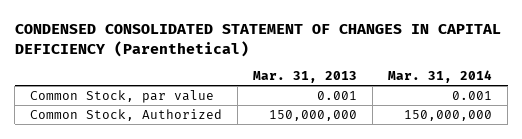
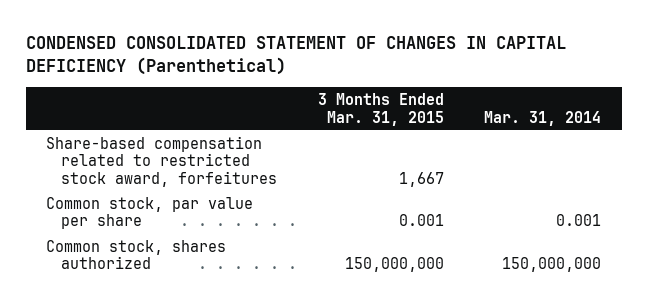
[253,71,358,84] Mar. 31, 2013 -> none
none -> [317,93,444,126] 3 Months Ended Mar. 31, 2015
none -> [45,136,277,187] Share-based compensation related to restricted stock award, forfeitures
[30,89,215,103] Common Stock, par value -> [45,197,253,230] Common stock, par value per share
[30,108,223,121] Common Stock, Authorized -> [45,240,226,270] Common stock, shares authorized

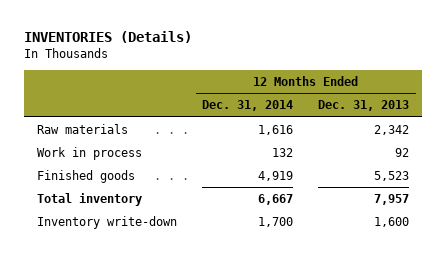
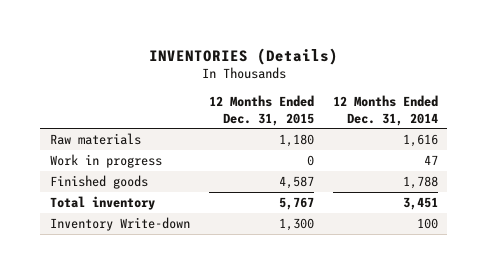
[318,100,410,112] Dec. 31, 2013 -> none
none -> [208,94,314,126] 12 Months Ended Dec. 31, 2015
[36,146,142,160] Work in process -> [49,153,162,168] Work in progress
[271,147,293,157] 132 -> [423,154,438,165] 47
[257,170,293,181] 4,919 -> [402,175,438,189] 1,788
[257,193,293,205] 6,667 -> [402,196,438,210] 3,451
[36,215,177,229] Inventory write-down -> [49,216,190,231] Inventory Write-down
[257,216,293,227] 1,700 -> [416,217,438,229] 100

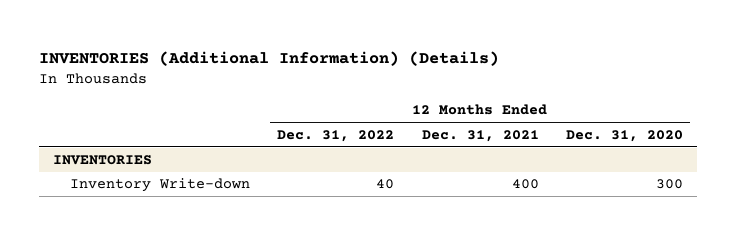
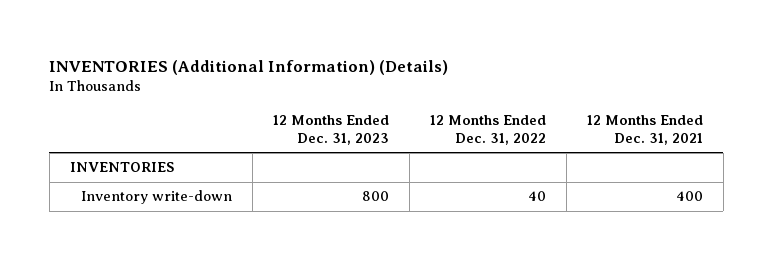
[566,129,684,142] Dec. 31, 2020 -> none
none -> [272,115,389,145] 12 Months Ended Dec. 31, 2023
[69,178,250,193] Inventory Write-down -> [80,190,232,205] Inventory write-down

